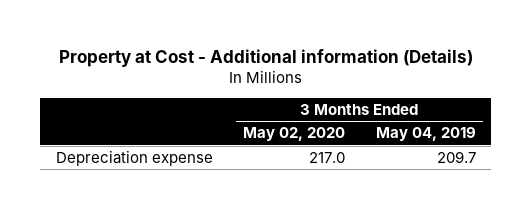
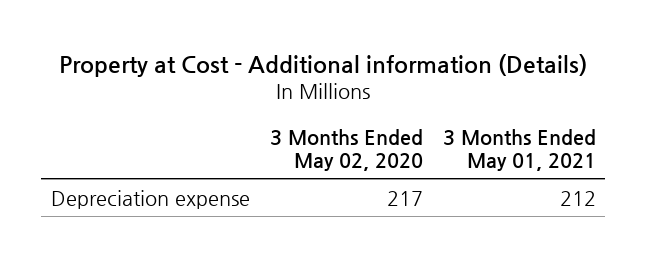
[375,127,476,142] May 04, 2019 -> none
none -> [442,128,596,171] 3 Months Ended May 01, 2021
[309,152,346,164] 217.0 -> [386,190,423,206] 217

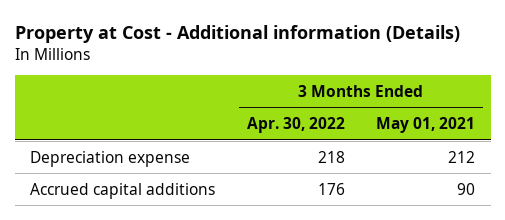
[269,128,423,171] 3 Months Ended May 02, 2020 -> none
none -> [246,117,345,134] Apr. 30, 2022
none -> [30,182,216,199] Accrued capital additions

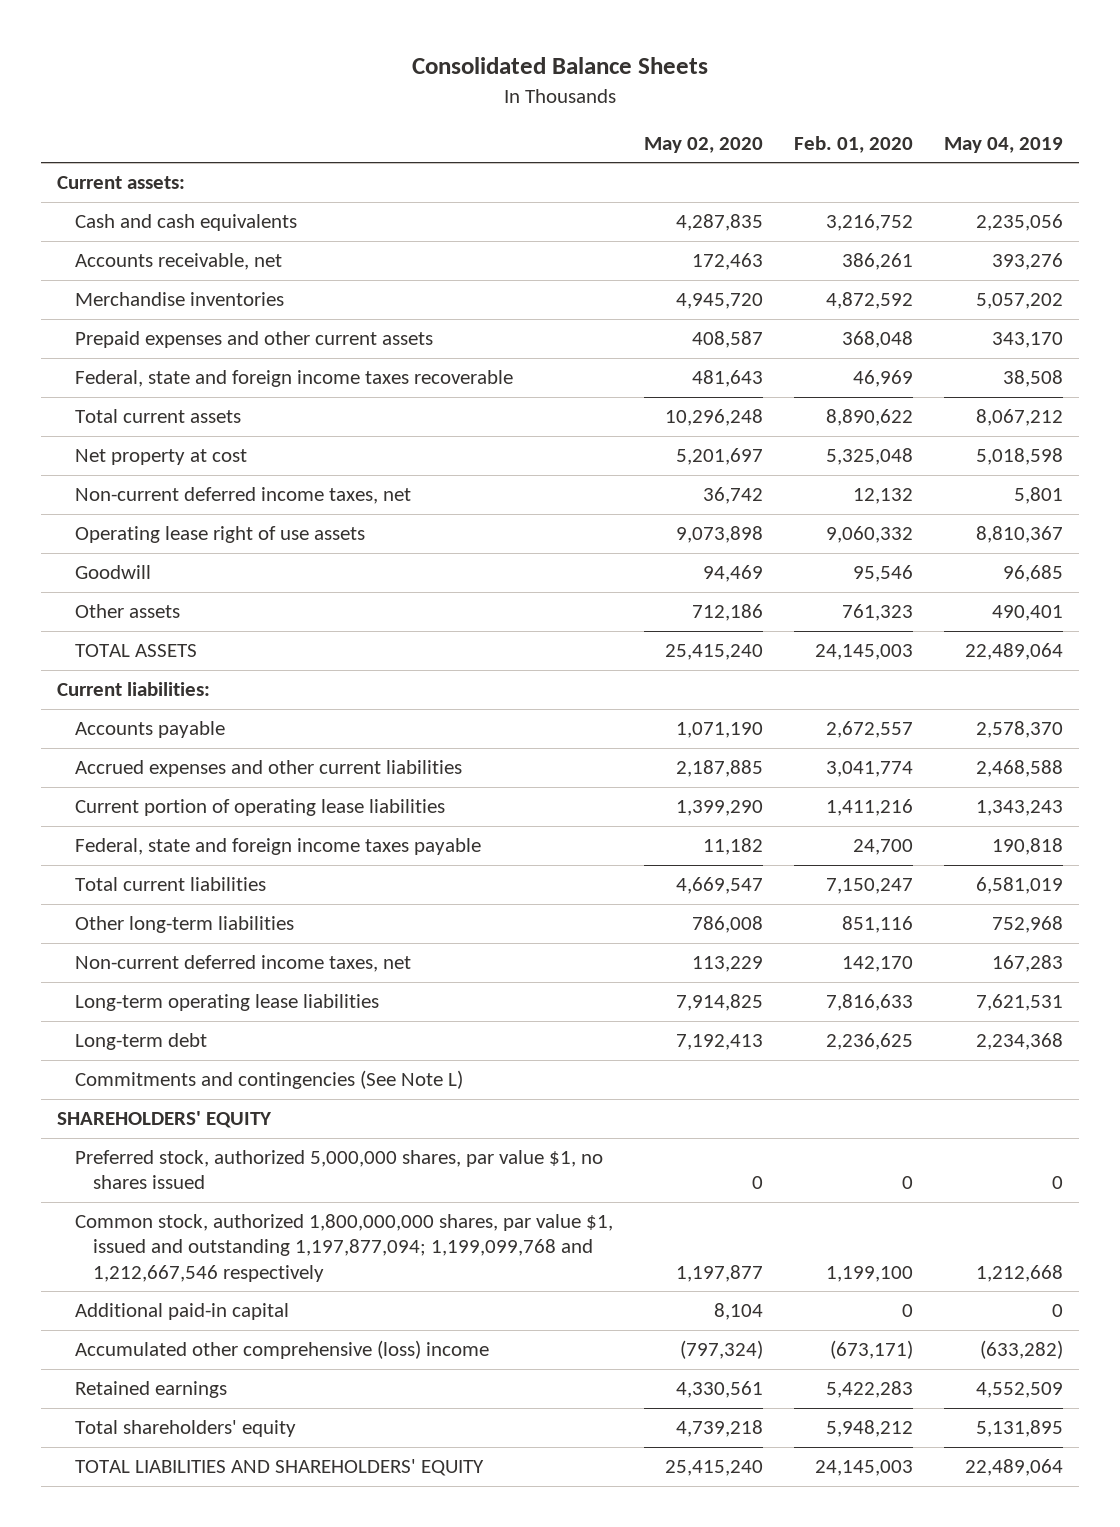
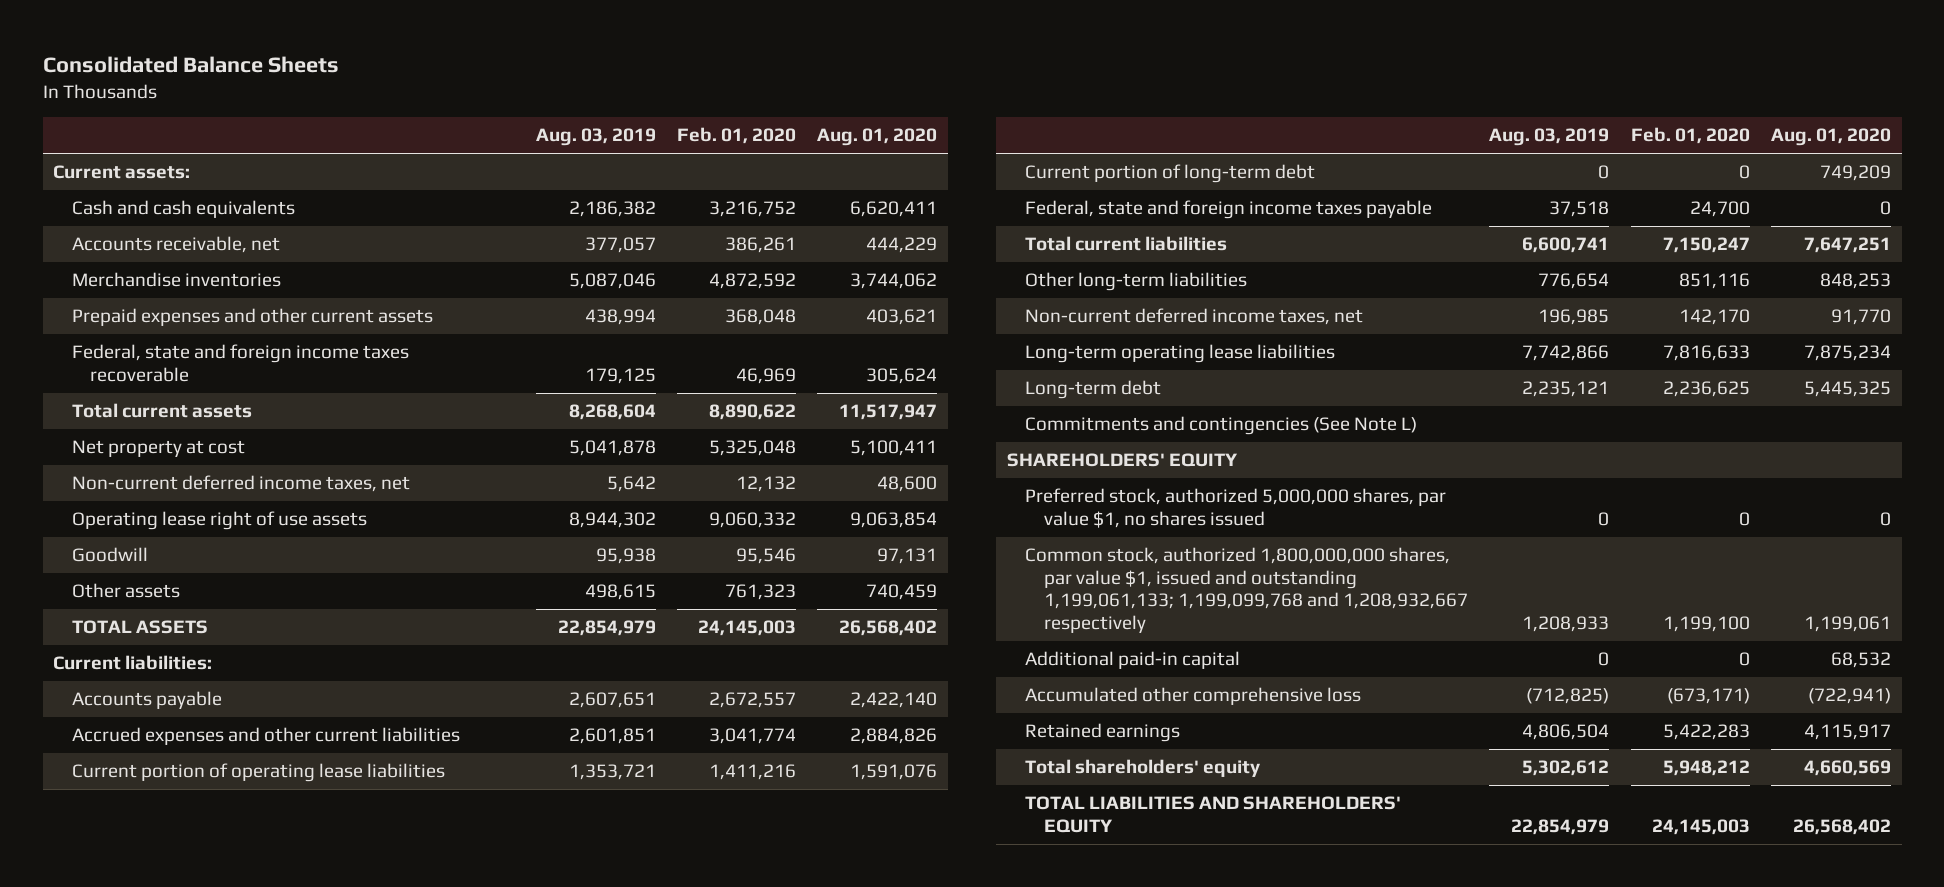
[643,137,763,154] May 02, 2020 -> none
[944,137,1064,154] May 04, 2019 -> none
none -> [535,128,656,147] Aug. 03, 2019
none -> [817,128,938,147] Aug. 01, 2020
none -> [1025,164,1316,184] Current portion of long-term debt
[74,1214,613,1282] Common stock, authorized 1,800,000,000 shares, par value $1, issued and outstanding 1,197,877,094; 1,199,099,768 and 1,212,667,546 respectively -> [1025,547,1468,634] Common stock, authorized 1,800,000,000 shares, par value $1, issued and outstanding 1,199,061,133; 1,199,099,768 and 1,208,932,667 respectively
[74,1340,489,1360] Accumulated other comprehensive (loss) income -> [1025,687,1362,706] Accumulated other comprehensive loss

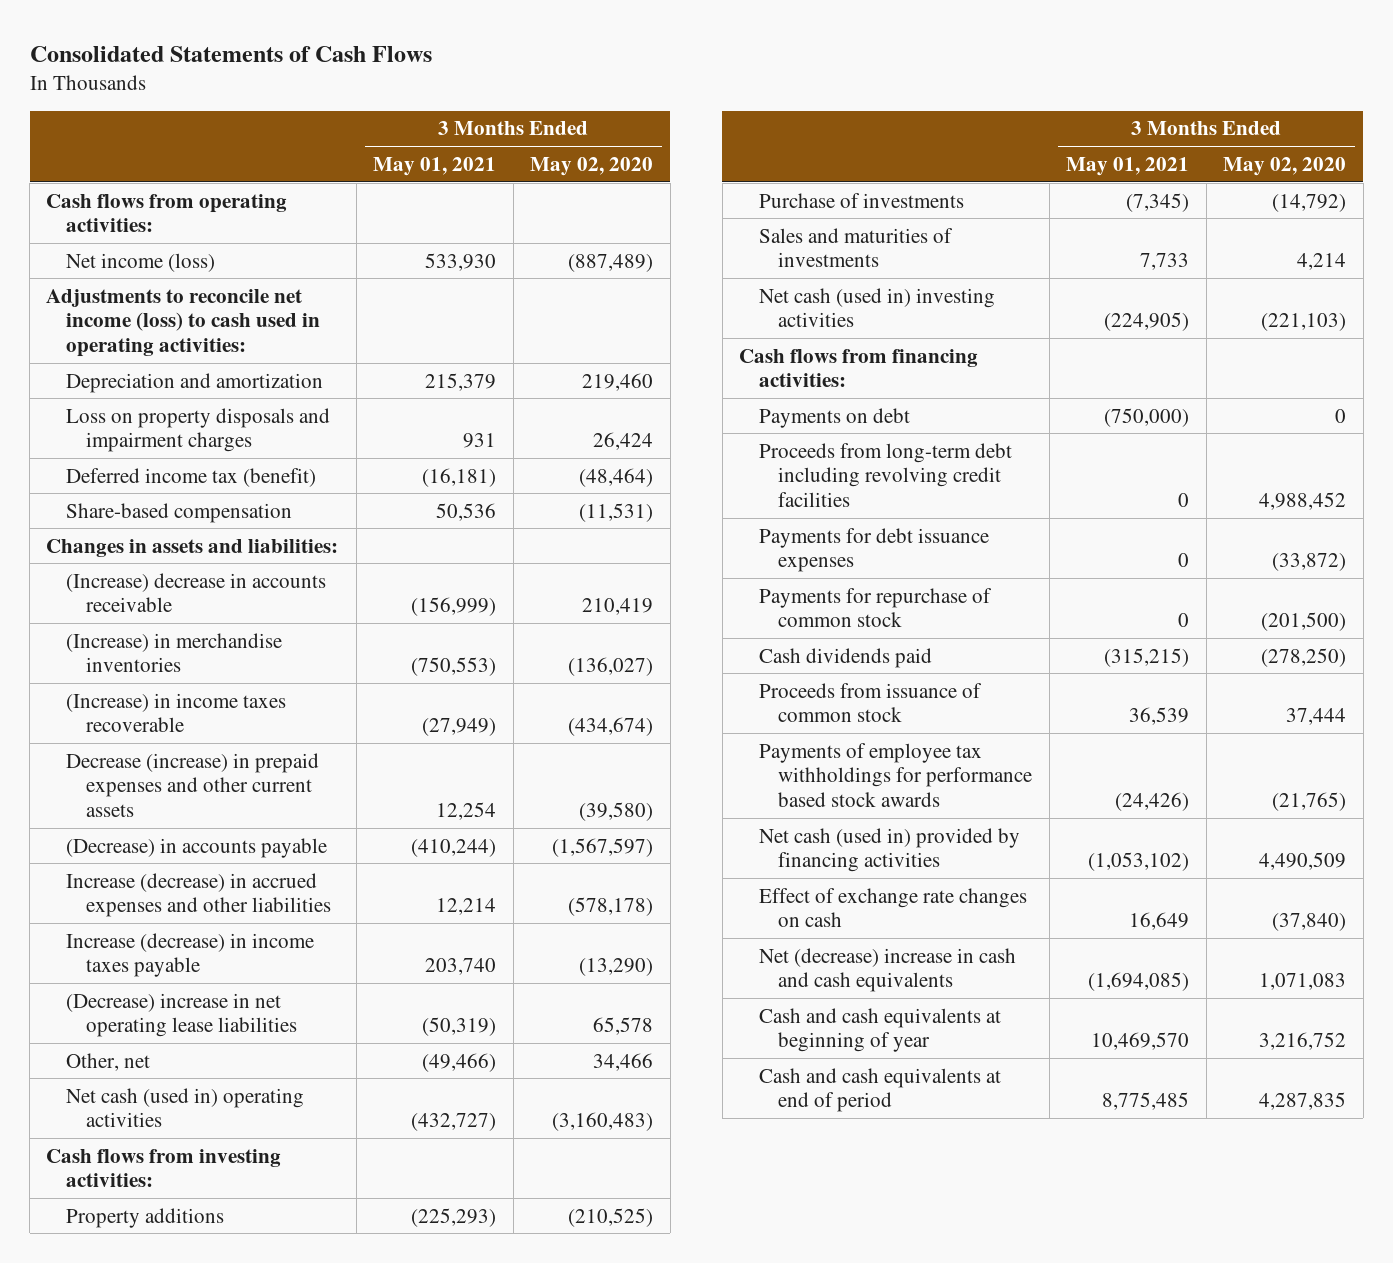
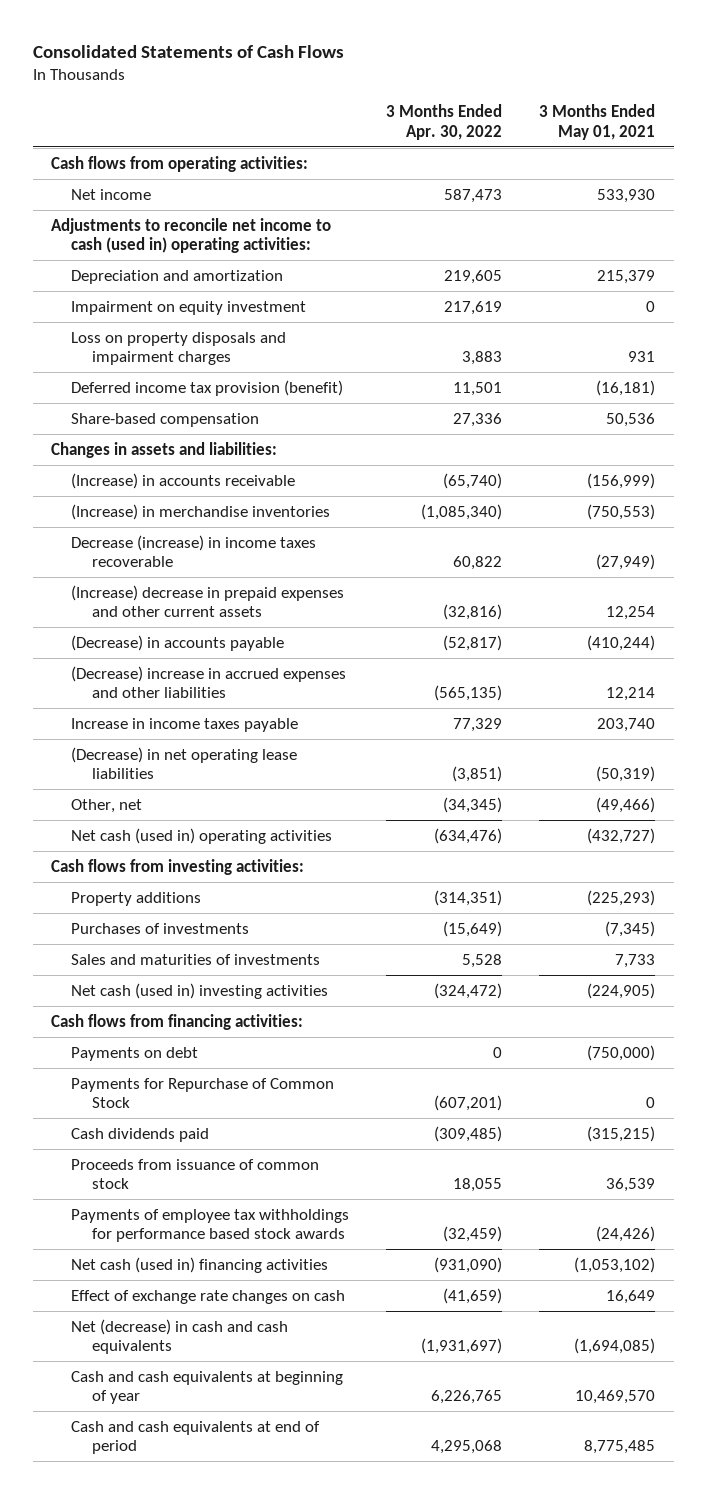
[530,156,654,176] May 02, 2020 -> none
none -> [386,103,503,140] 3 Months Ended Apr. 30, 2022
[66,252,216,272] Net income (loss) -> [71,188,152,200] Net income
[46,288,321,357] Adjustments to reconcile net income (loss) to cash used in operating activities: -> [51,217,332,254] Adjustments to reconcile net income to cash (used in) operating activities:
none -> [71,300,307,315] Impairment on equity investment
[66,467,317,487] Deferred income tax (benefit) -> [71,379,344,396] Deferred income tax provision (benefit)
[66,572,327,613] (Increase) decrease in accounts receivable -> [71,472,296,489] (Increase) in accounts receivable
[66,692,287,733] (Increase) in income taxes recoverable -> [71,534,317,568] Decrease (increase) in income taxes recoverable
[66,752,320,817] Decrease (increase) in prepaid expenses and other current assets -> [71,584,345,618] (Increase) decrease in prepaid expenses and other current assets
[66,872,331,918] Increase (decrease) in accrued expenses and other liabilities -> [71,665,347,699] (Decrease) increase in accrued expenses and other liabilities
[66,932,315,978] Increase (decrease) in income taxes payable -> [71,717,299,732] Increase in income taxes payable
[66,992,297,1038] (Decrease) increase in net operating lease liabilities -> [71,746,298,780] (Decrease) in net operating lease liabilities
[758,192,964,208] Purchase of investments -> [71,922,250,934] Purchases of investments
[758,442,1012,507] Proceeds from long-term debt including revolving credit facilities -> none
[758,527,989,573] Payments for debt issuance expenses -> none
[758,587,992,628] Payments for repurchase of common stock -> [71,1077,335,1109] Payments for Repurchase of Common Stock
[758,827,1020,873] Net cash (used in) provided by financing activities -> [71,1256,329,1273] Net cash (used in) financing activities
[758,947,1016,993] Net (decrease) increase in cash and cash equivalents -> [71,1318,289,1355] Net (decrease) in cash and cash equivalents

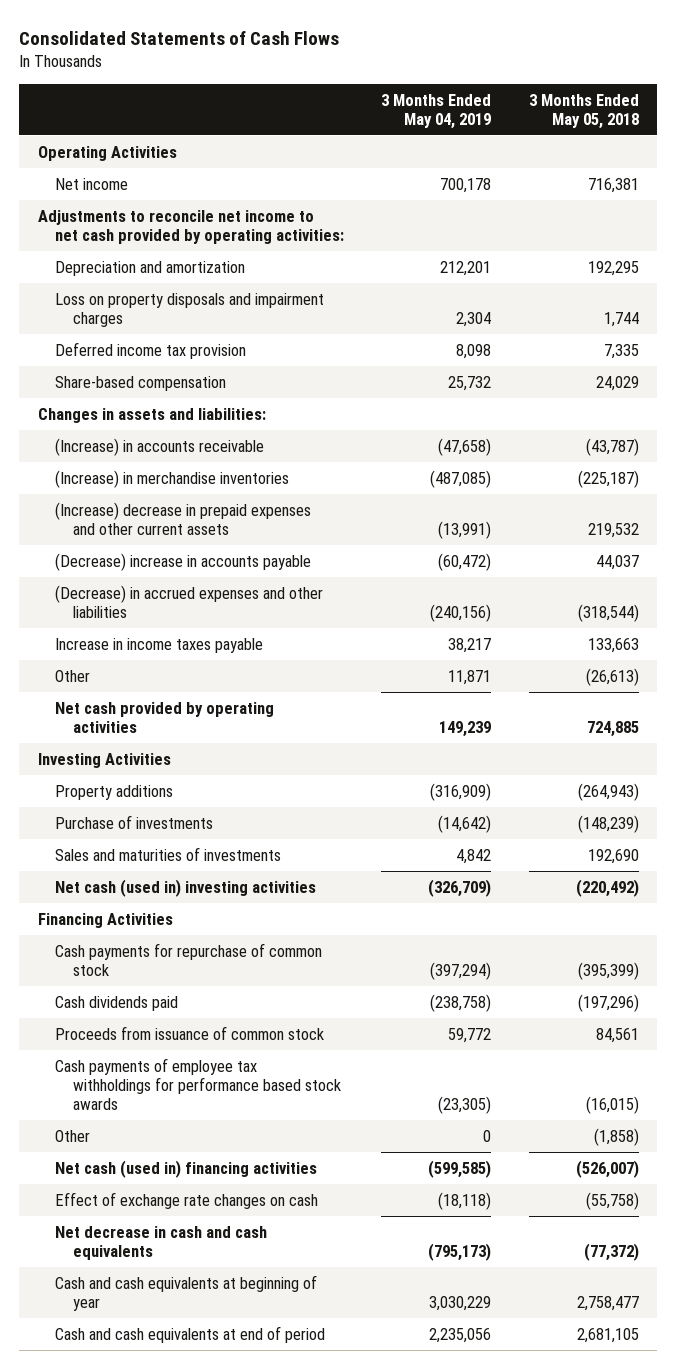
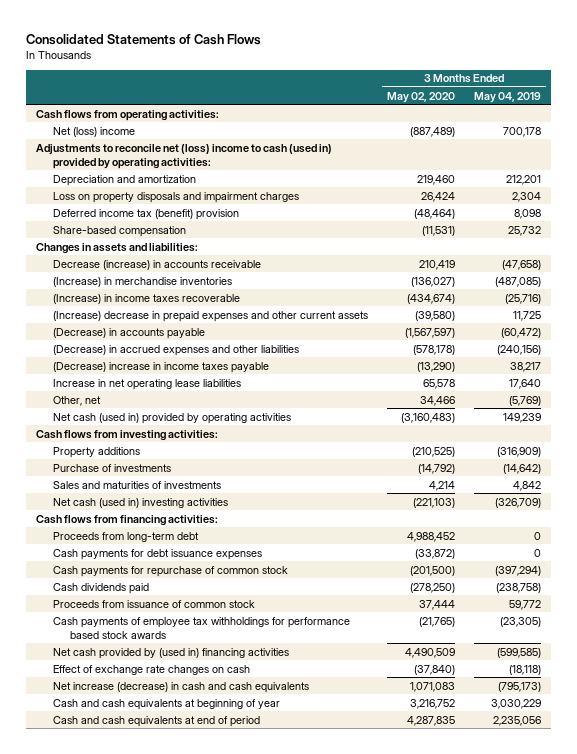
[528,93,639,129] 3 Months Ended May 05, 2018 -> none
none -> [387,91,456,103] May 02, 2020
[37,145,177,161] Operating Activities -> [35,109,219,121] Cash flows from operating activities:
[55,177,129,190] Net income -> [53,126,136,137] Net (loss) income
[37,209,345,244] Adjustments to reconcile net income to net cash provided by operating activities: -> [35,143,332,169] Adjustments to reconcile net (loss) income to cash (used in) provided by operating activities:
[55,341,247,359] Deferred income tax provision -> [53,208,240,220] Deferred income tax (benefit) provision
[55,437,265,456] (Increase) in accounts receivable -> [53,259,262,270] Decrease (increase) in accounts receivable
none -> [53,293,241,304] (Increase) in income taxes recoverable
[438,520,492,539] (13,991) -> [513,310,542,321] 11,725
[55,552,312,571] (Decrease) increase in accounts payable -> [53,327,206,339] (Decrease) in accounts payable
[55,637,264,653] Increase in income taxes payable -> [53,361,270,373] (Decrease) increase in income taxes payable
none -> [53,378,242,390] Increase in net operating lease liabilities
[55,669,91,682] Other -> [53,395,102,406] Other, net
[448,669,492,685] 11,871 -> [509,395,542,406] (5,769)
[55,701,275,733] Net cash provided by operating activities -> [53,412,292,424] Net cash (used in) provided by operating activities
[37,752,171,768] Investing Activities -> [35,429,218,441] Cash flows from investing activities:
[37,912,173,928] Financing Activities -> [35,514,218,526] Cash flows from financing activities:
none -> [53,531,200,542] Proceeds from long-term debt
none -> [53,548,263,560] Cash payments for debt issuance expenses
[55,1129,91,1142] Other -> none
[55,1159,318,1178] Net cash (used in) financing activities -> [53,647,290,659] Net cash provided by (used in) financing activities
[55,1225,268,1260] Net decrease in cash and cash equivalents -> [53,681,310,693] Net increase (decrease) in cash and cash equivalents

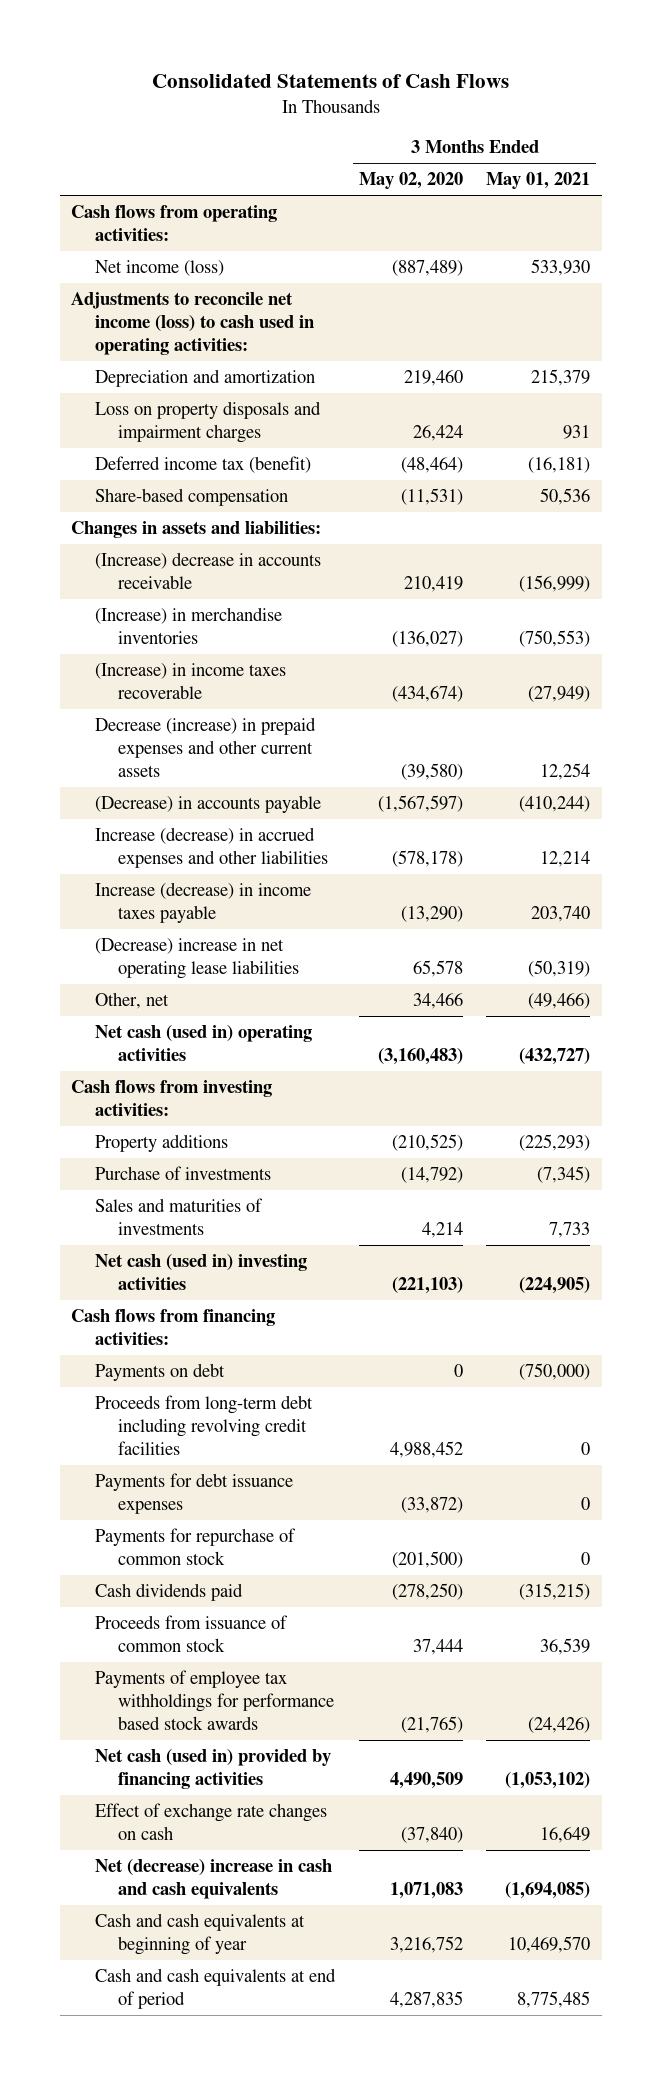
[474,91,542,103] May 04, 2019 -> none
none -> [486,172,591,190] May 01, 2021
[53,126,136,137] Net (loss) income -> [94,260,224,277] Net income (loss)
[35,143,332,169] Adjustments to reconcile net (loss) income to cash (used in) provided by operating activities: -> [71,292,314,355] Adjustments to reconcile net income (loss) to cash used in operating activities:
[53,208,240,220] Deferred income tax (benefit) provision -> [94,456,311,474] Deferred income tax (benefit)
[53,259,262,270] Decrease (increase) in accounts receivable -> [94,552,321,589] (Increase) decrease in accounts receivable
[53,310,369,322] (Increase) decrease in prepaid expenses and other current assets -> [94,717,316,777] Decrease (increase) in prepaid expenses and other current assets
[53,344,300,356] (Decrease) in accrued expenses and other liabilities -> [94,827,329,868] Increase (decrease) in accrued expenses and other liabilities
[53,361,270,373] (Decrease) increase in income taxes payable -> [94,882,311,923] Increase (decrease) in income taxes payable
[53,378,242,390] Increase in net operating lease liabilities -> [94,938,300,979] (Decrease) increase in net operating lease liabilities
[53,412,292,424] Net cash (used in) provided by operating activities -> [94,1025,312,1061] Net cash (used in) operating activities
none -> [94,1363,225,1382] Payments on debt
[53,531,200,542] Proceeds from long-term debt -> [94,1395,313,1455] Proceeds from long-term debt including revolving credit facilities
[53,548,263,560] Cash payments for debt issuance expenses -> [94,1473,293,1514] Payments for debt issuance expenses
[53,565,289,577] Cash payments for repurchase of common stock -> [94,1528,296,1565] Payments for repurchase of common stock
[53,616,351,639] Cash payments of employee tax withholdings for performance based stock awards -> [94,1670,335,1730] Payments of employee tax withholdings for performance based stock awards
[53,647,290,659] Net cash provided by (used in) financing activities -> [94,1749,331,1789] Net cash (used in) provided by financing activities
[53,681,310,693] Net increase (decrease) in cash and cash equivalents -> [94,1859,332,1899] Net (decrease) increase in cash and cash equivalents

